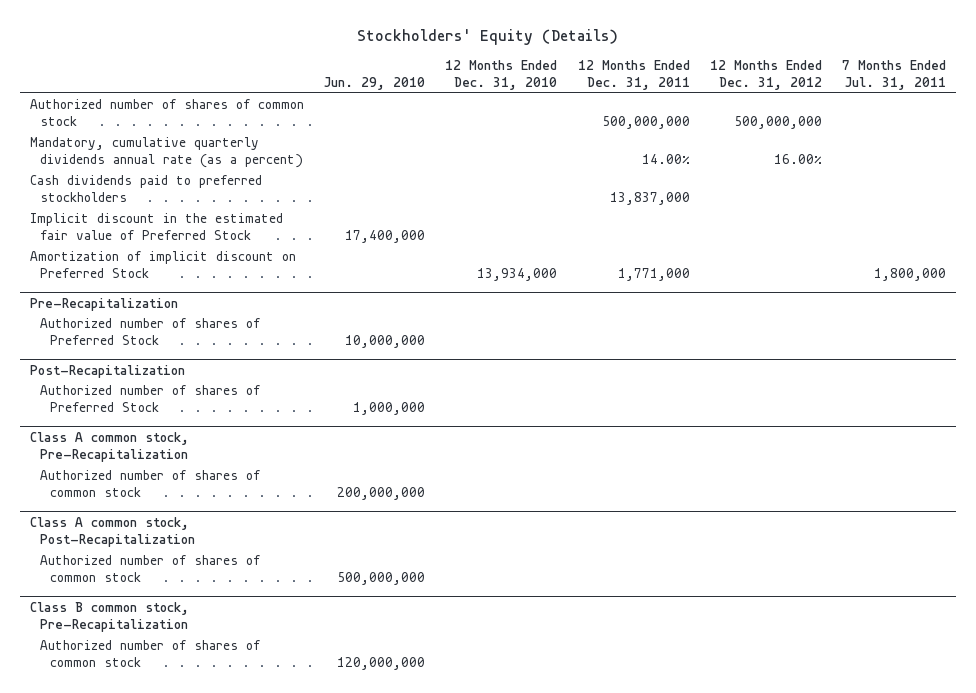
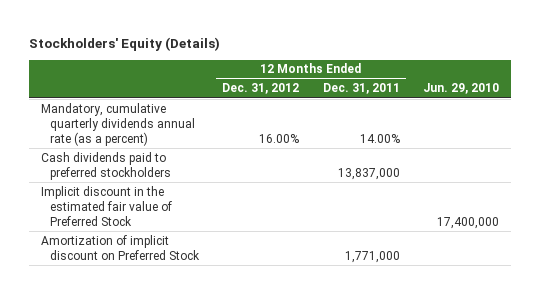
[445,59,558,90] 12 Months Ended Dec. 31, 2010 -> none
[841,59,946,90] 7 Months Ended Jul. 31, 2011 -> none
[30,99,305,127] Authorized number of shares of common stock -> none
[30,297,179,311] Pre-Recapitalization -> none
[40,318,261,346] Authorized number of shares of Preferred Stock -> none
[30,364,186,378] Post-Recapitalization -> none
[40,385,261,413] Authorized number of shares of Preferred Stock -> none
[30,431,190,462] Class A common stock, Pre-Recapitalization -> none
[40,470,261,498] Authorized number of shares of common stock -> none
[30,516,196,547] Class A common stock, Post-Recapitalization -> none
[40,555,261,583] Authorized number of shares of common stock -> none
[30,601,190,632] Class B common stock, Pre-Recapitalization -> none
[40,640,261,668] Authorized number of shares of common stock -> none

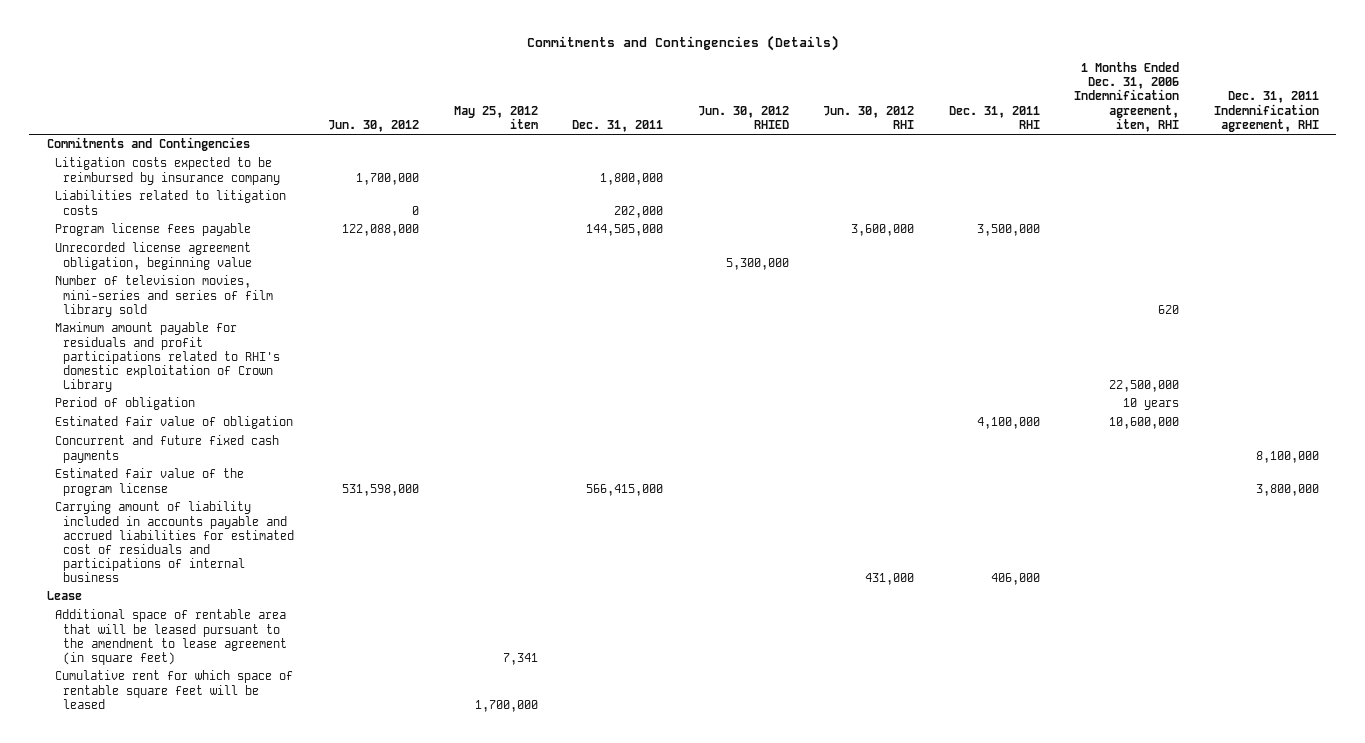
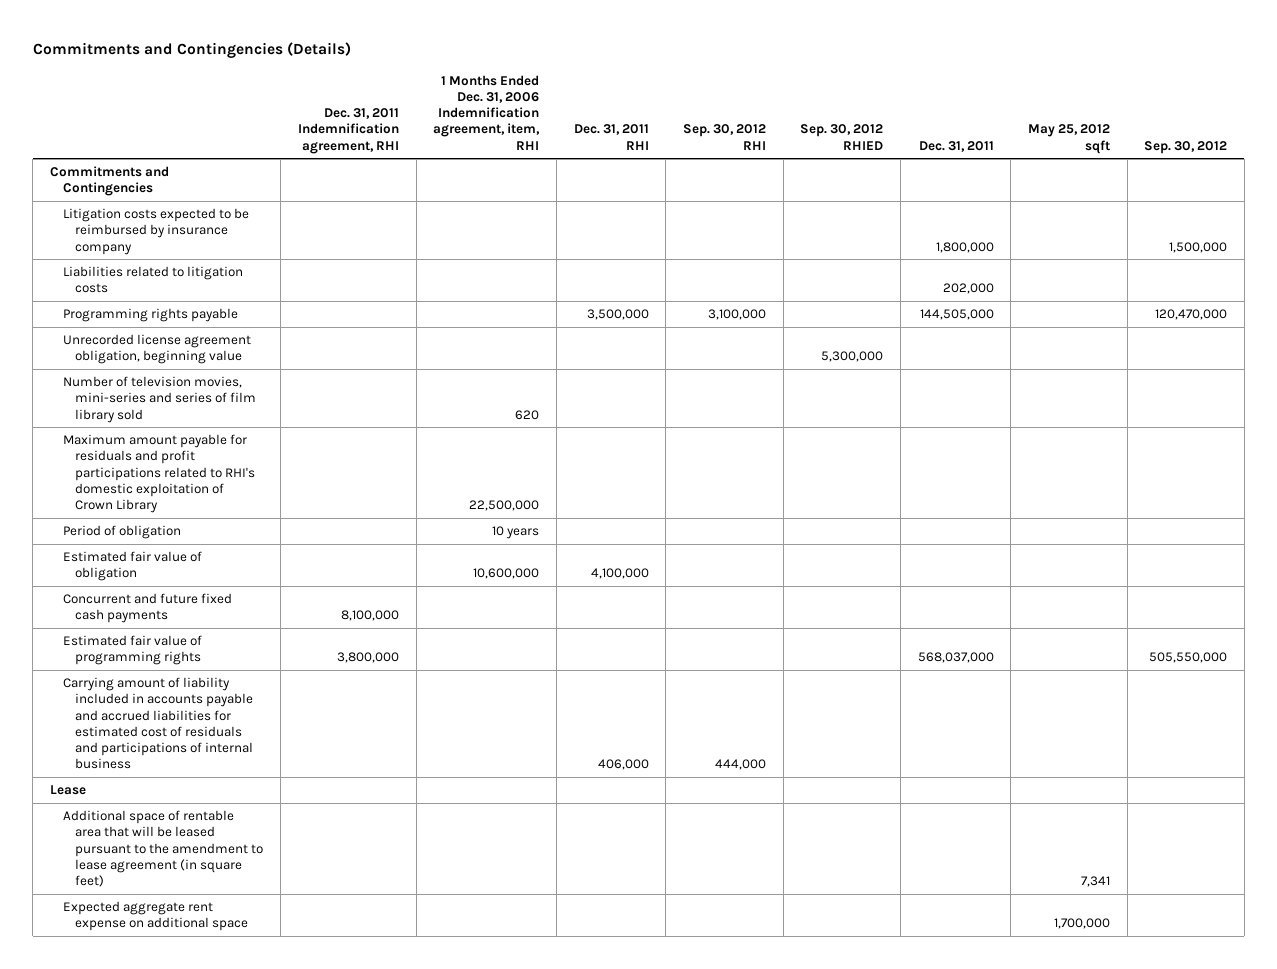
[328,119,420,132] Jun. 30, 2012 -> none
[453,105,538,129] May 25, 2012 item -> none
[697,105,789,129] Jun. 30, 2012 RHIED -> none
[823,105,915,129] Jun. 30, 2012 RHI -> none
none -> [682,124,766,150] Sep. 30, 2012 RHI
none -> [800,124,884,150] Sep. 30, 2012 RHIED
none -> [1027,124,1110,154] May 25, 2012 sqft
none -> [1144,140,1228,154] Sep. 30, 2012
[54,223,251,237] Program license fees payable -> [62,308,238,323] Programming rights payable
[54,468,244,496] Estimated fair value of the program license -> [62,635,202,666] Estimated fair value of programming rights
[586,483,664,496] 566,415,000 -> [917,652,994,664] 568,037,000
[54,670,293,709] Cumulative rent for which space of rentable square feet will be leased -> [62,901,249,932] Expected aggregate rent expense on additional space

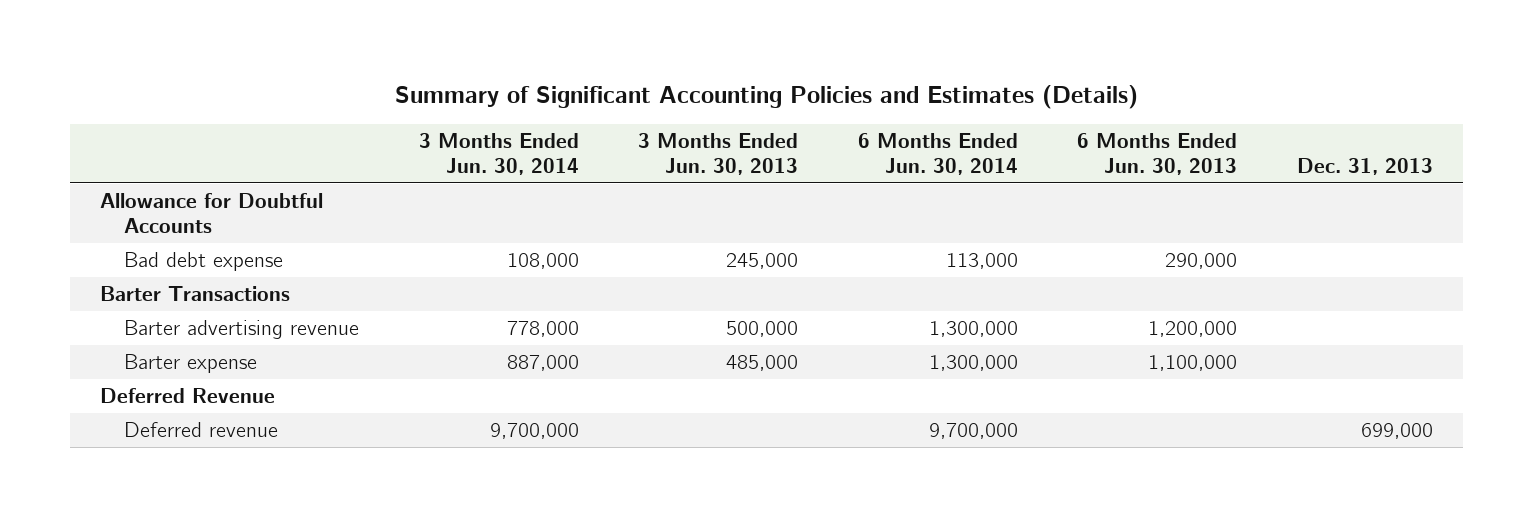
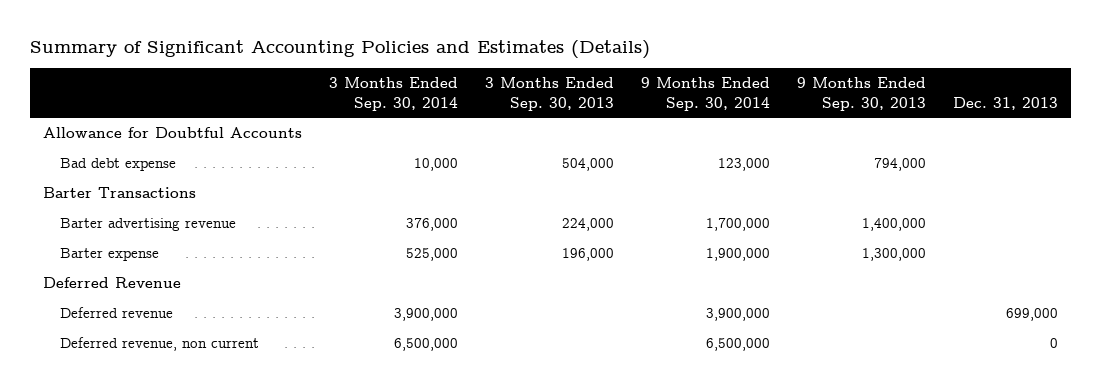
[418,133,579,175] 3 Months Ended Jun. 30, 2014 -> none
[638,133,799,175] 3 Months Ended Jun. 30, 2013 -> none
[857,133,1018,175] 6 Months Ended Jun. 30, 2014 -> none
[1077,133,1238,175] 6 Months Ended Jun. 30, 2013 -> none
none -> [328,77,458,111] 3 Months Ended Sep. 30, 2014
none -> [484,77,614,111] 3 Months Ended Sep. 30, 2013
none -> [640,77,770,111] 9 Months Ended Sep. 30, 2014
none -> [796,77,926,111] 9 Months Ended Sep. 30, 2013
none -> [59,337,259,352] Deferred revenue, non current

